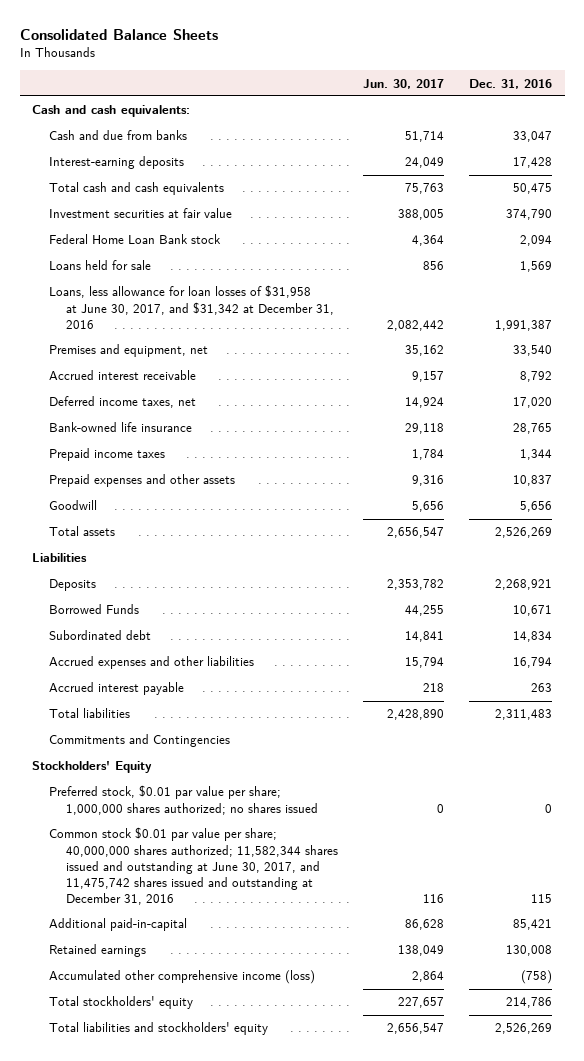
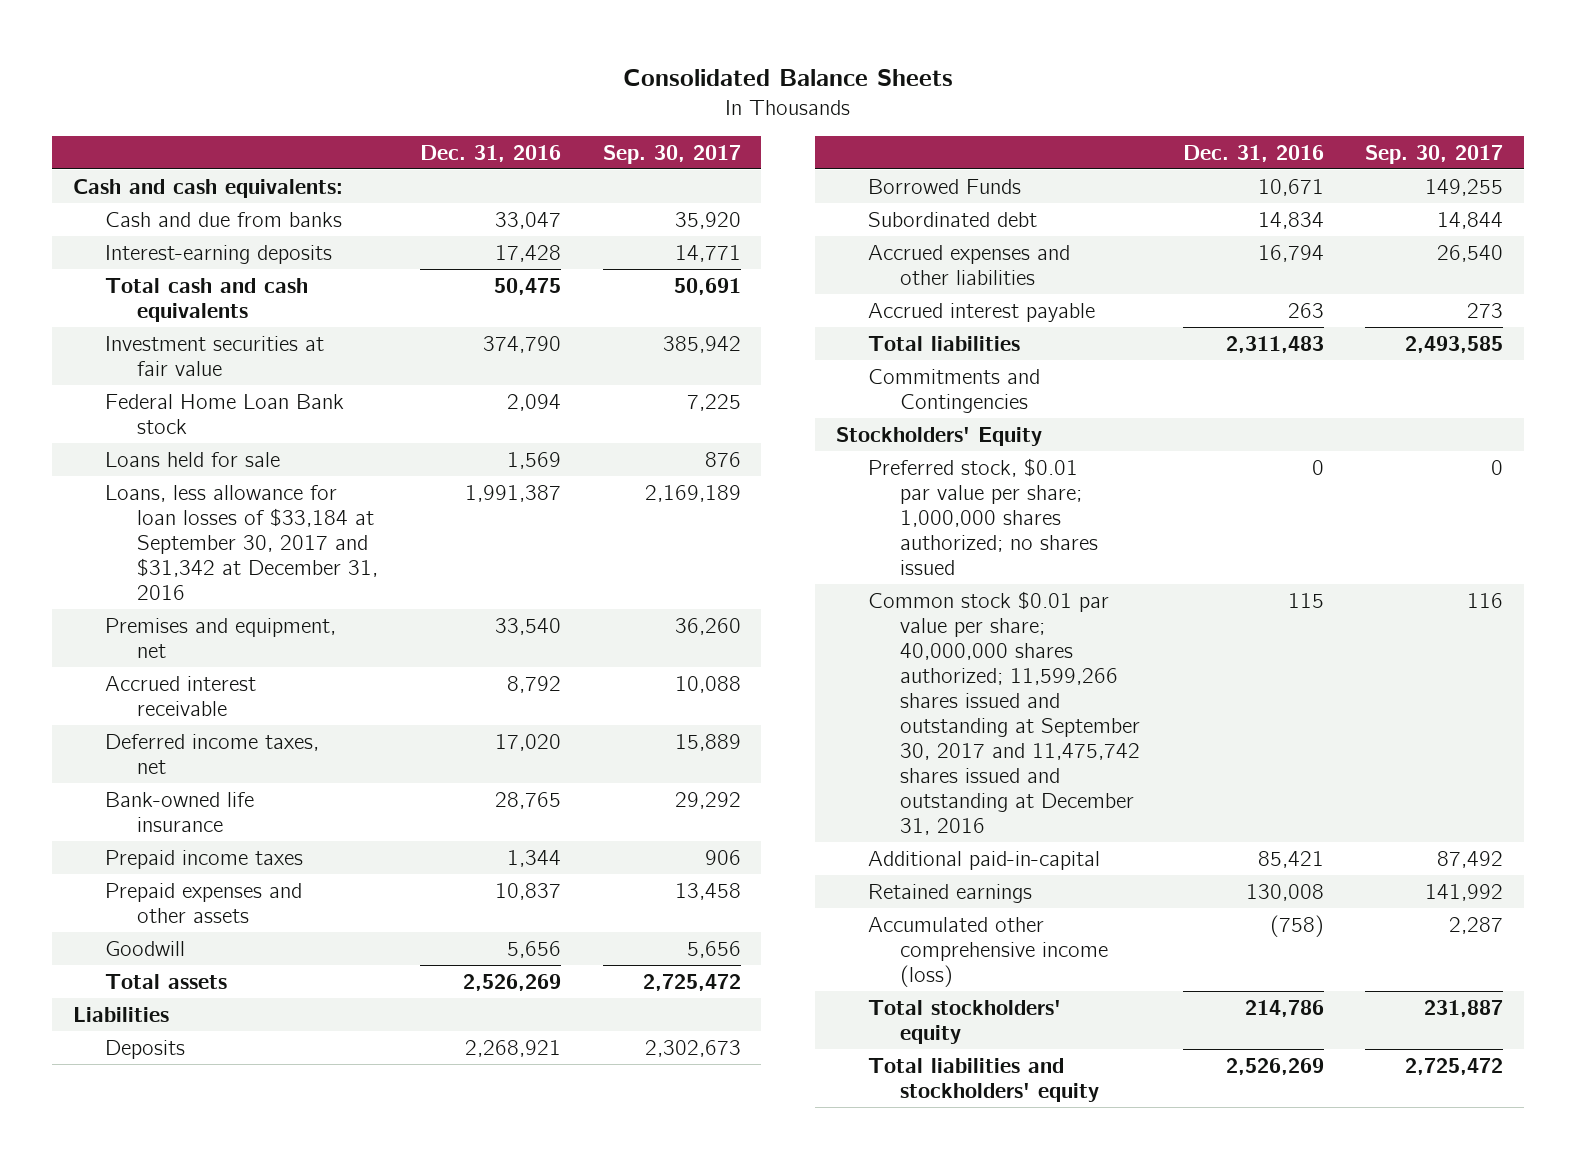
[363,78,445,89] Jun. 30, 2017 -> none
none -> [602,144,741,164] Sep. 30, 2017
[49,285,334,329] Loans, less allowance for loan losses of $31,958 at June 30, 2017, and $31,342 at December 31, 2016 -> [105,484,379,600] Loans, less allowance for loan losses of $33,184 at September 30, 2017 and $31,342 at December 31, 2016
[49,827,338,905] Common stock $0.01 par value per share; 40,000,000 shares authorized; 11,582,344 shares issued and outstanding at June 30, 2017, and 11,475,742 shares issued and outstanding at December 31, 2016 -> [868,590,1141,835] Common stock $0.01 par value per share; 40,000,000 shares authorized; 11,599,266 shares issued and outstanding at September 30, 2017 and 11,475,742 shares issued and outstanding at December 31, 2016

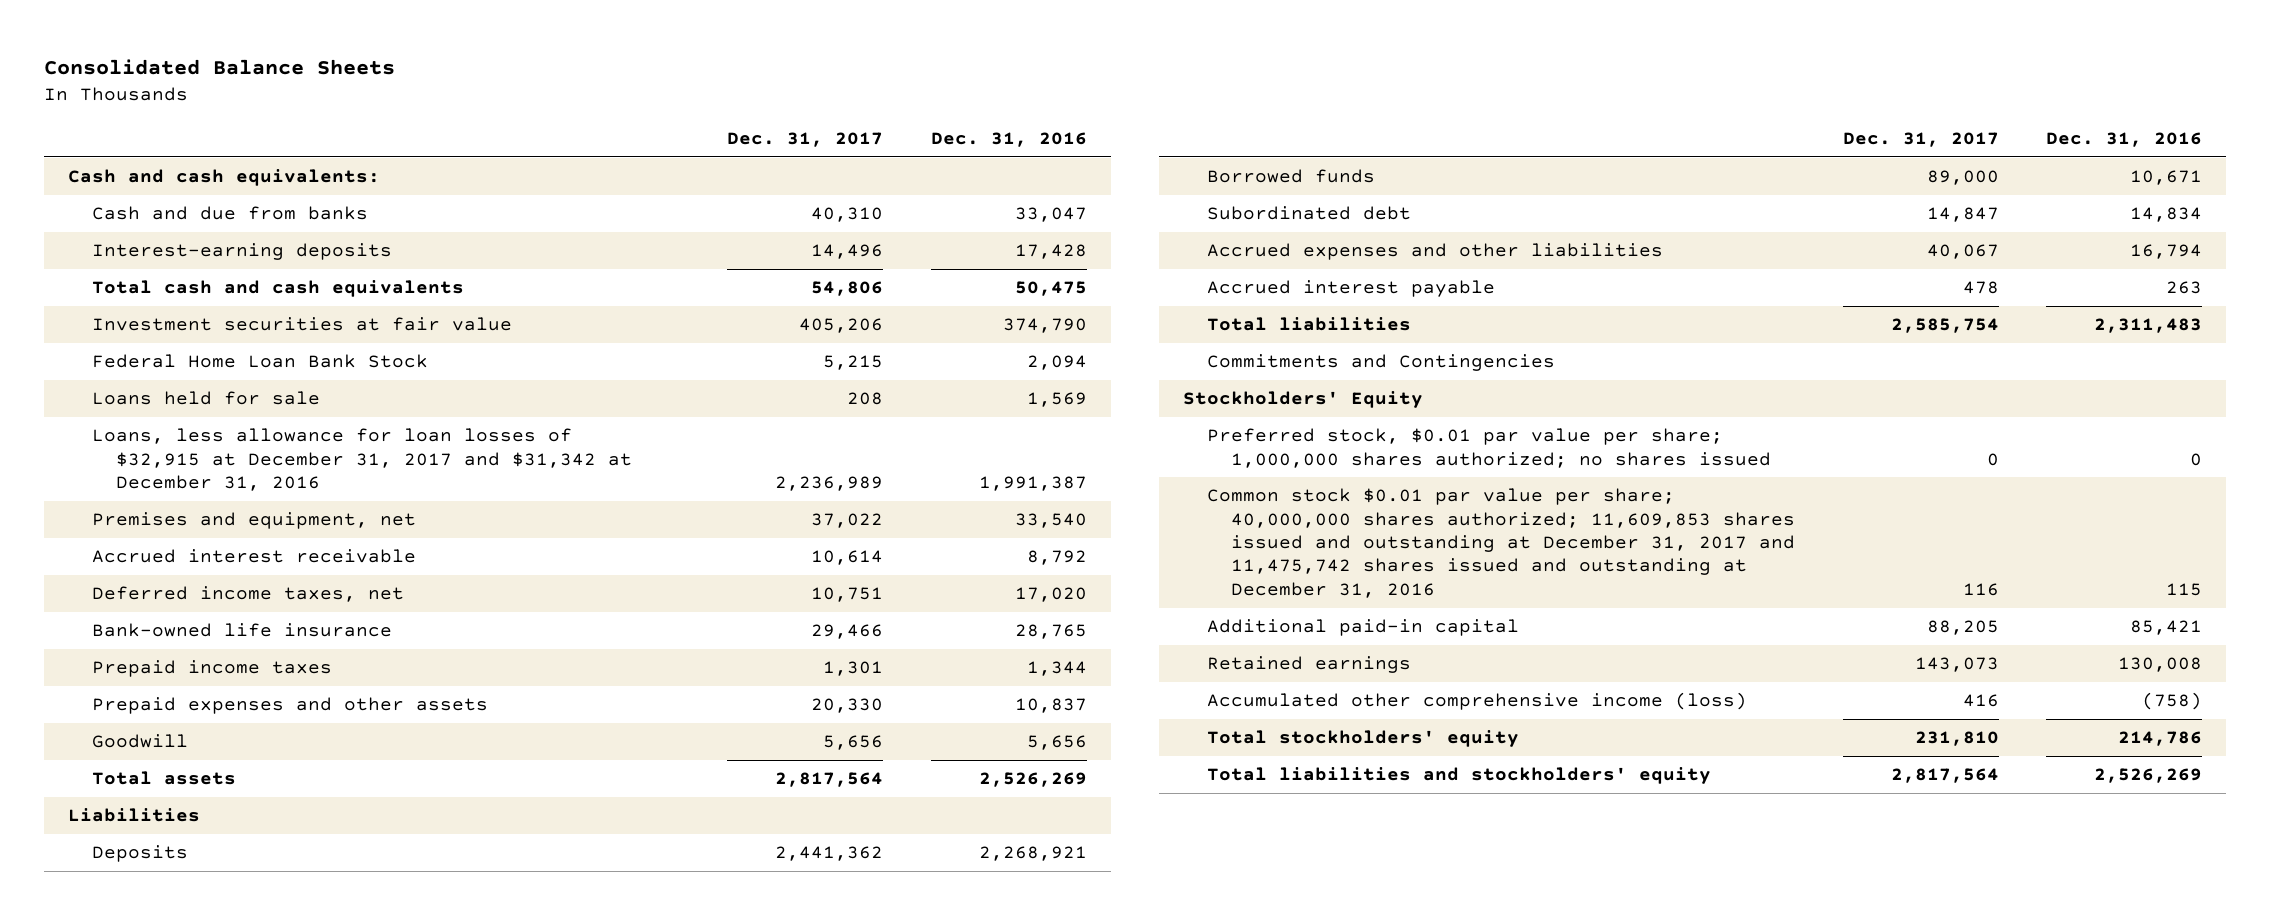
[602,144,741,164] Sep. 30, 2017 -> none
none -> [727,131,884,147] Dec. 31, 2017
[105,393,345,434] Federal Home Loan Bank stock -> [91,354,428,369] Federal Home Loan Bank Stock
[105,484,379,600] Loans, less allowance for loan losses of $33,184 at September 30, 2017 and $31,342 at December 31, 2016 -> [91,428,632,491] Loans, less allowance for loan losses of $32,915 at December 31, 2017 and $31,342 at December 31, 2016
[868,178,1022,194] Borrowed Funds -> [1206,169,1375,184] Borrowed funds
[868,590,1141,835] Common stock $0.01 par value per share; 40,000,000 shares authorized; 11,599,266 shares issued and outstanding at September 30, 2017 and 11,475,742 shares issued and outstanding at December 31, 2016 -> [1206,488,1795,598] Common stock $0.01 par value per share; 40,000,000 shares authorized; 11,609,853 shares issued and outstanding at December 31, 2017 and 11,475,742 shares issued and outstanding at December 31, 2016
[868,850,1101,870] Additional paid-in-capital -> [1206,619,1519,637] Additional paid-in capital

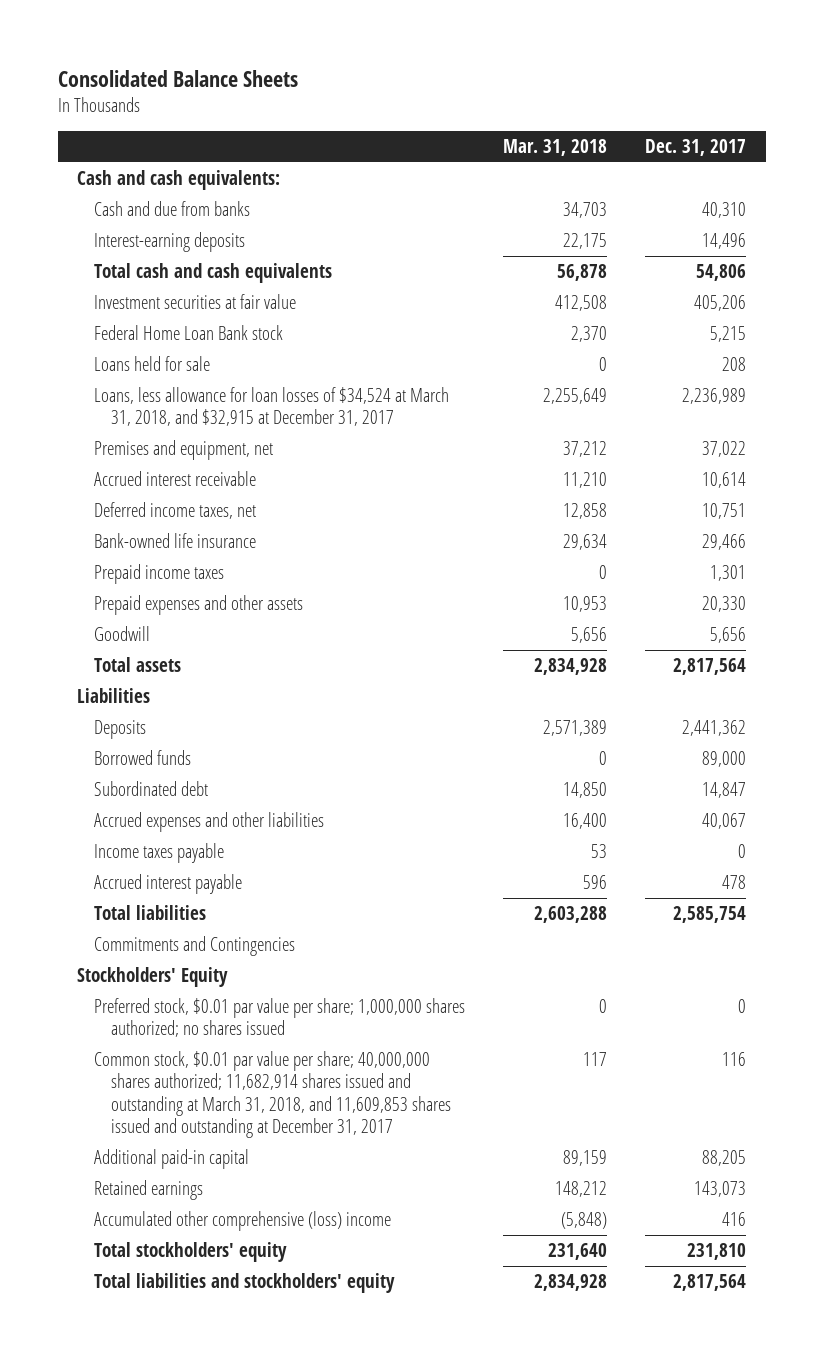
[931,131,1088,147] Dec. 31, 2016 -> none
none -> [503,138,608,156] Mar. 31, 2018
[91,354,428,369] Federal Home Loan Bank Stock -> [93,325,283,341] Federal Home Loan Bank stock
[91,428,632,491] Loans, less allowance for loan losses of $32,915 at December 31, 2017 and $31,342 at December 31, 2016 -> [93,387,449,427] Loans, less allowance for loan losses of $34,524 at March 31, 2018, and $32,915 at December 31, 2017
none -> [93,843,224,864] Income taxes payable
[1206,488,1795,598] Common stock $0.01 par value per share; 40,000,000 shares authorized; 11,609,853 shares issued and outstanding at December 31, 2017 and 11,475,742 shares issued and outstanding at December 31, 2016 -> [93,1051,451,1138] Common stock, $0.01 par value per share; 40,000,000 shares authorized; 11,682,914 shares issued and outstanding at March 31, 2018, and 11,609,853 shares issued and outstanding at December 31, 2017
[1206,692,1747,711] Accumulated other comprehensive income (loss) -> [93,1211,391,1232] Accumulated other comprehensive (loss) income

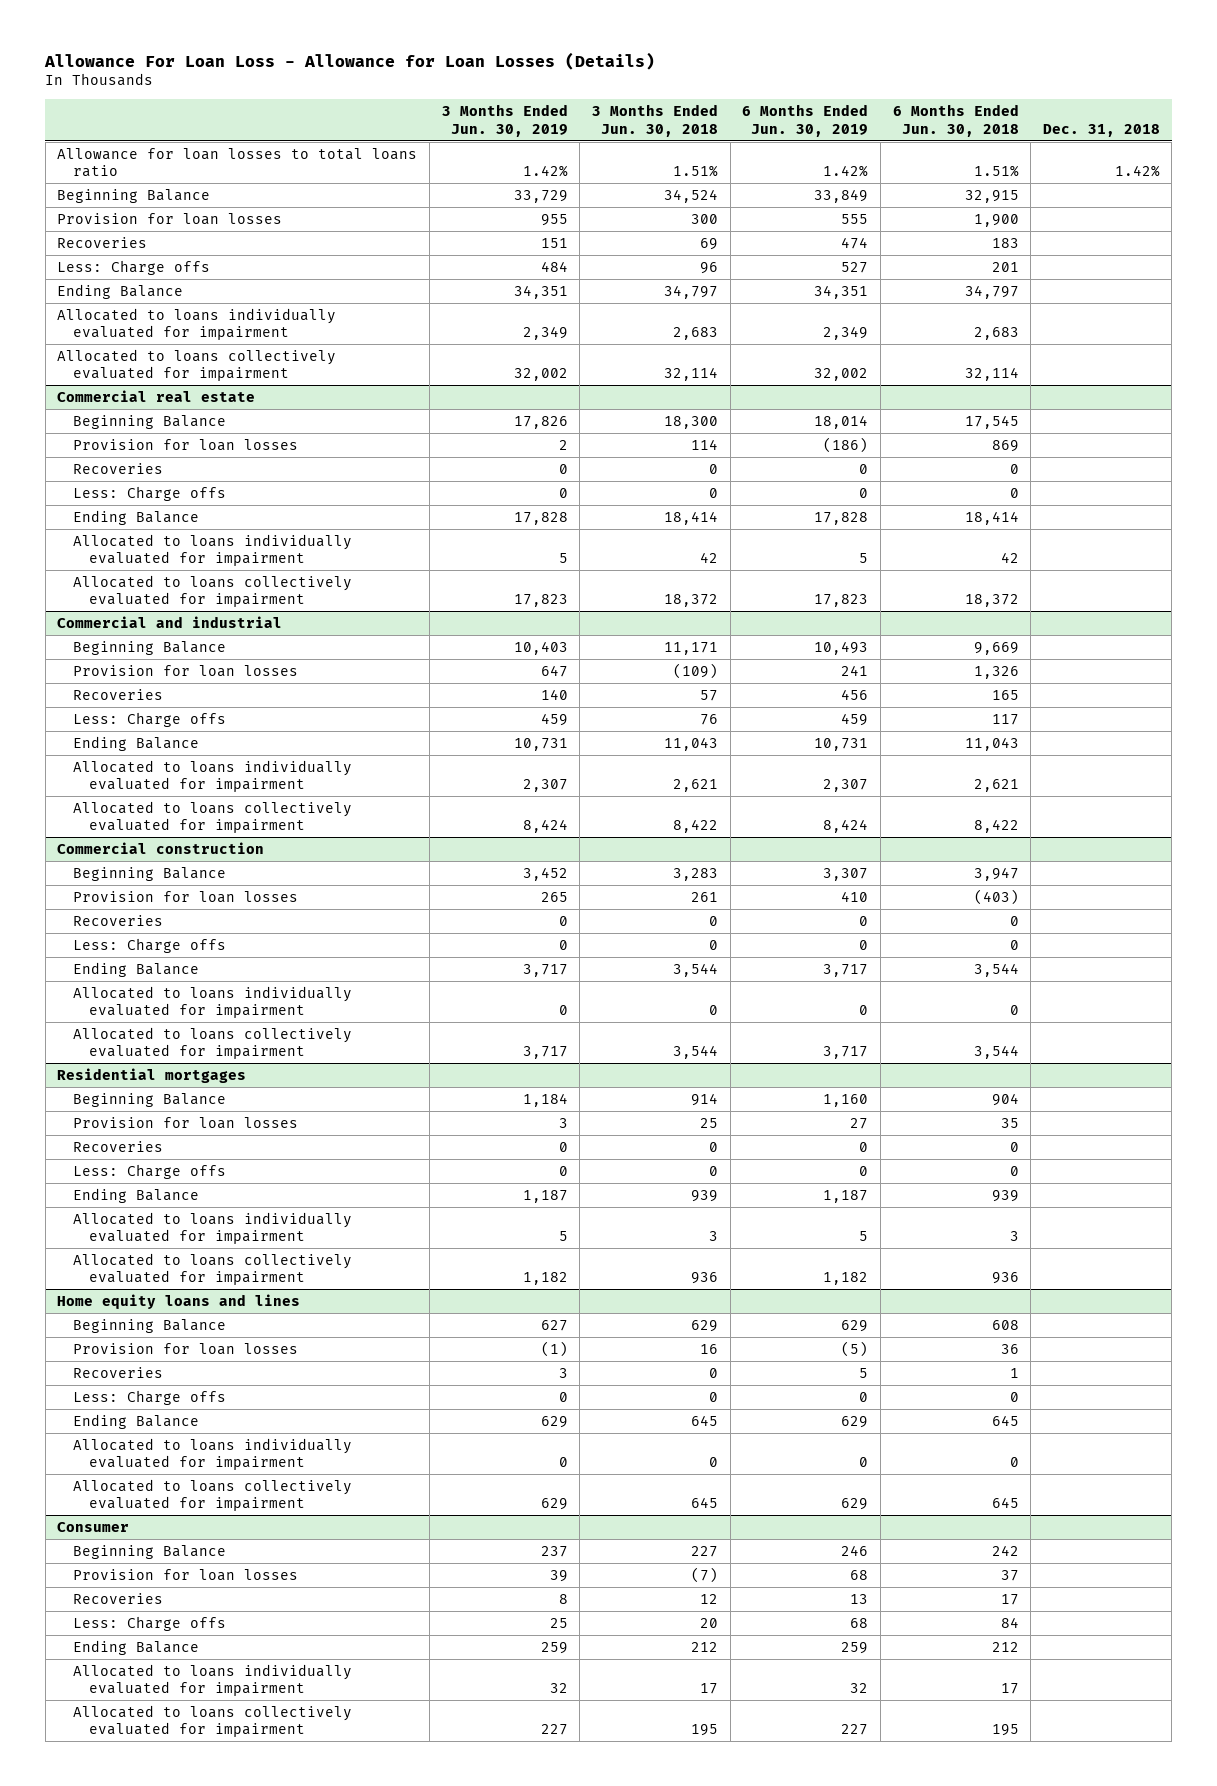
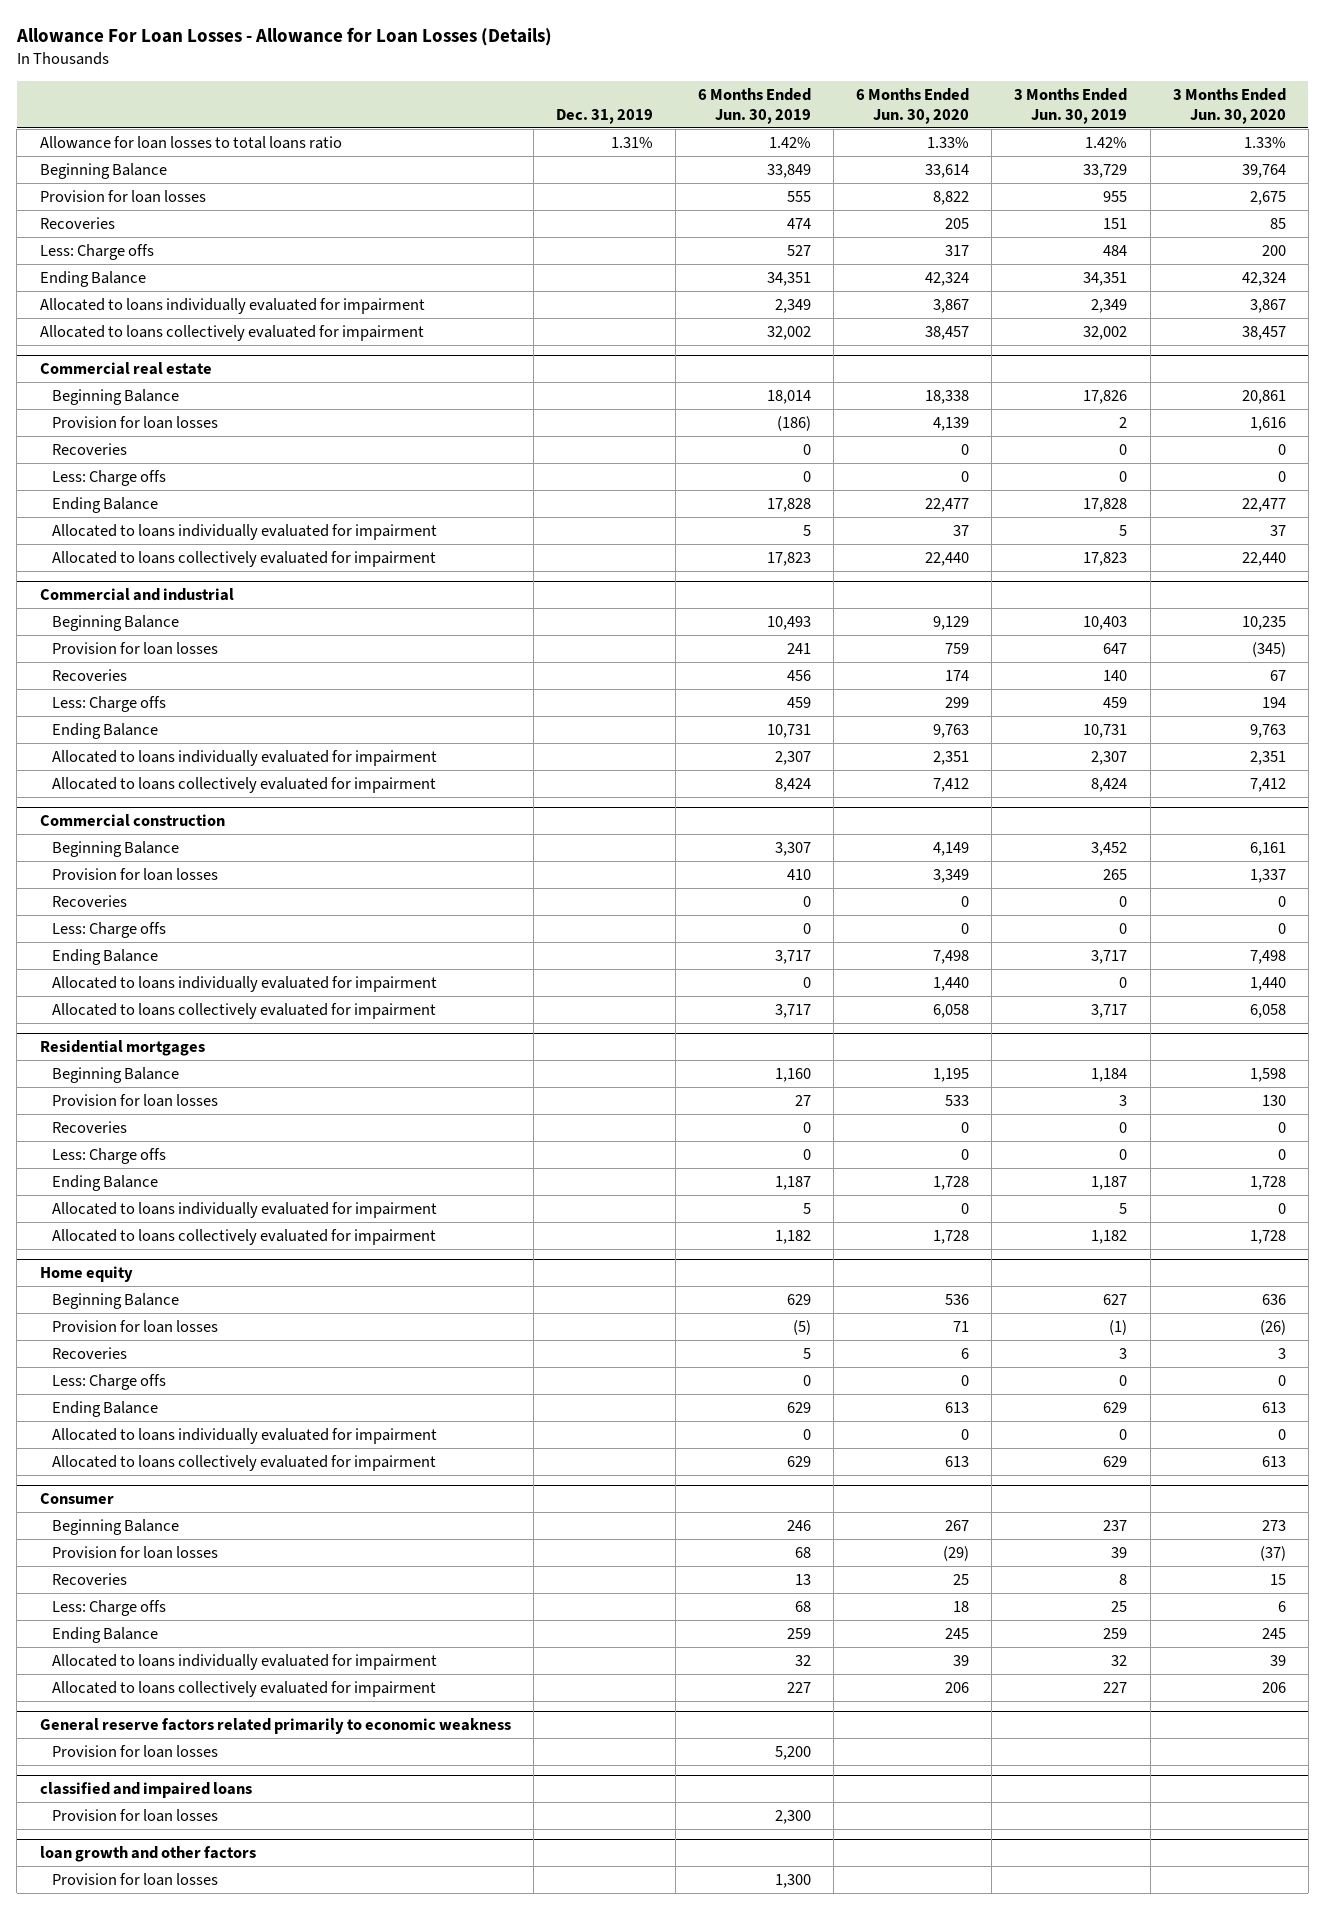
[44,51,656,70] Allowance For Loan Loss - Allowance for Loan Losses (Details) -> [15,27,552,47] Allowance For Loan Losses - Allowance for Loan Losses (Details)
[591,103,718,137] 3 Months Ended Jun. 30, 2018 -> none
[892,103,1019,137] 6 Months Ended Jun. 30, 2018 -> none
[1042,123,1160,137] Dec. 31, 2018 -> none
none -> [555,108,653,124] Dec. 31, 2019
none -> [856,87,970,124] 6 Months Ended Jun. 30, 2020
none -> [1172,87,1286,124] 3 Months Ended Jun. 30, 2020
[57,1293,301,1309] Home equity loans and lines -> [39,1265,133,1282] Home equity
none -> [39,1717,511,1734] General reserve factors related primarily to economic weakness
none -> [51,1744,218,1758] Provision for loan losses
none -> [39,1781,252,1798] classified and impaired loans
none -> [51,1808,218,1822] Provision for loan losses
none -> [39,1845,256,1862] loan growth and other factors
none -> [51,1872,218,1886] Provision for loan losses

